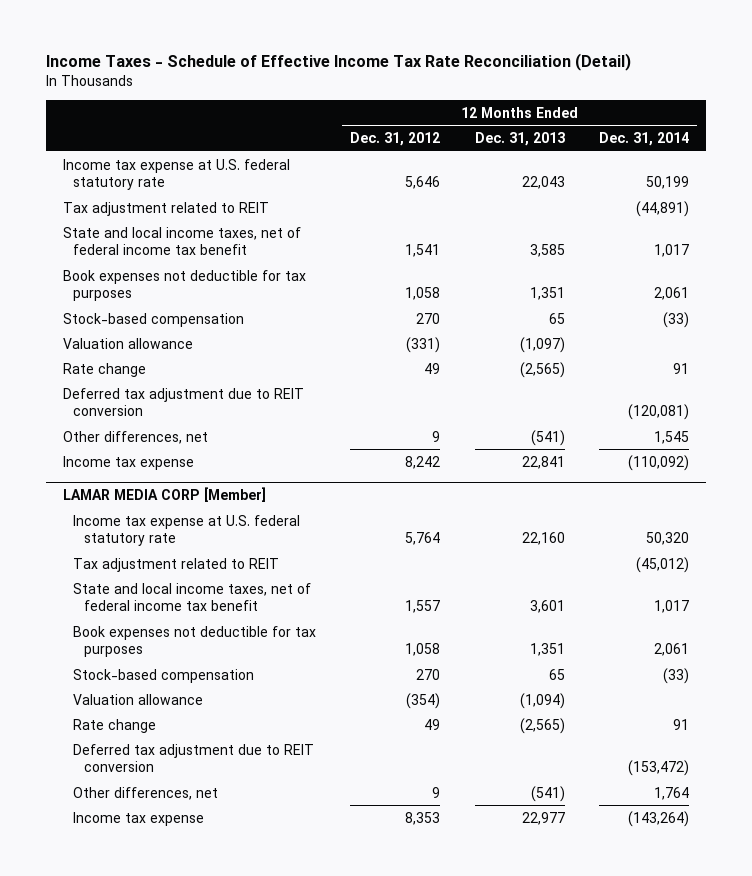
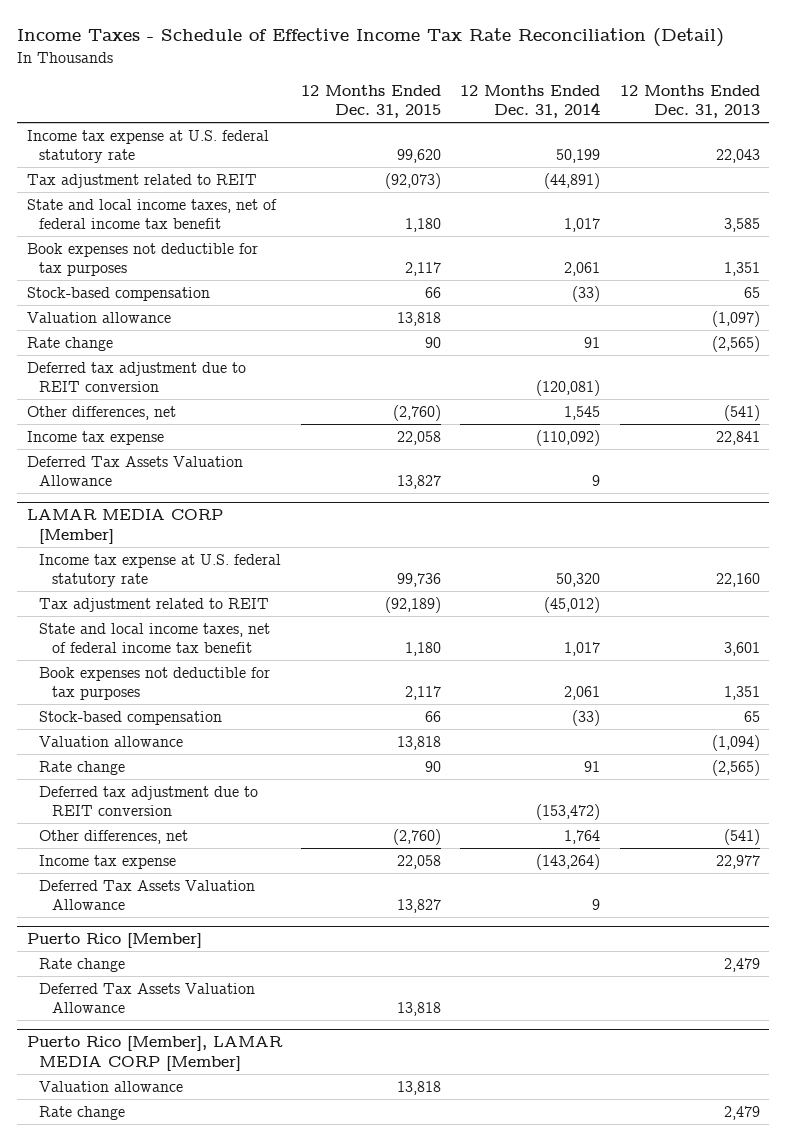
[350,131,441,146] Dec. 31, 2012 -> none
none -> [300,84,441,119] 12 Months Ended Dec. 31, 2015
none -> [26,455,243,486] Deferred Tax Assets Valuation Allowance
none -> [39,879,256,910] Deferred Tax Assets Valuation Allowance
none -> [26,933,202,949] Puerto Rico [Member]
none -> [39,957,126,972] Rate change
none -> [39,982,256,1013] Deferred Tax Assets Valuation Allowance
none -> [26,1036,283,1071] Puerto Rico [Member], LAMAR MEDIA CORP [Member]
none -> [39,1080,184,1092] Valuation allowance
none -> [39,1105,126,1120] Rate change

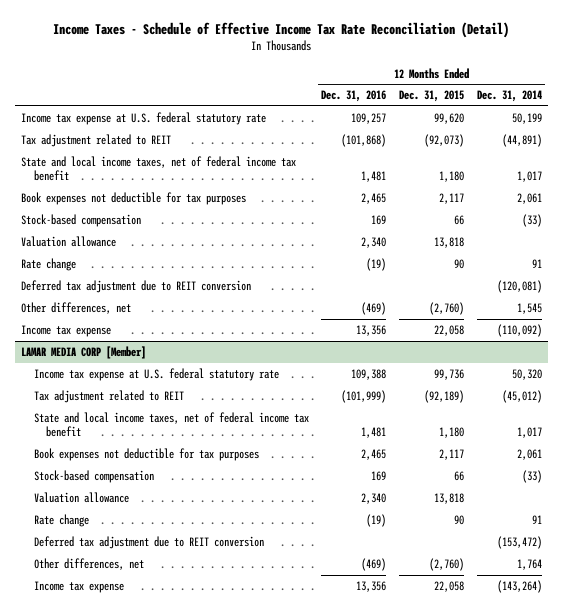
[619,84,760,119] 12 Months Ended Dec. 31, 2013 -> none
none -> [321,90,387,103] Dec. 31, 2016
[26,455,243,486] Deferred Tax Assets Valuation Allowance -> none
[39,879,256,910] Deferred Tax Assets Valuation Allowance -> none
[26,933,202,949] Puerto Rico [Member] -> none
[39,957,126,972] Rate change -> none
[39,982,256,1013] Deferred Tax Assets Valuation Allowance -> none
[26,1036,283,1071] Puerto Rico [Member], LAMAR MEDIA CORP [Member] -> none
[39,1080,184,1092] Valuation allowance -> none
[39,1105,126,1120] Rate change -> none

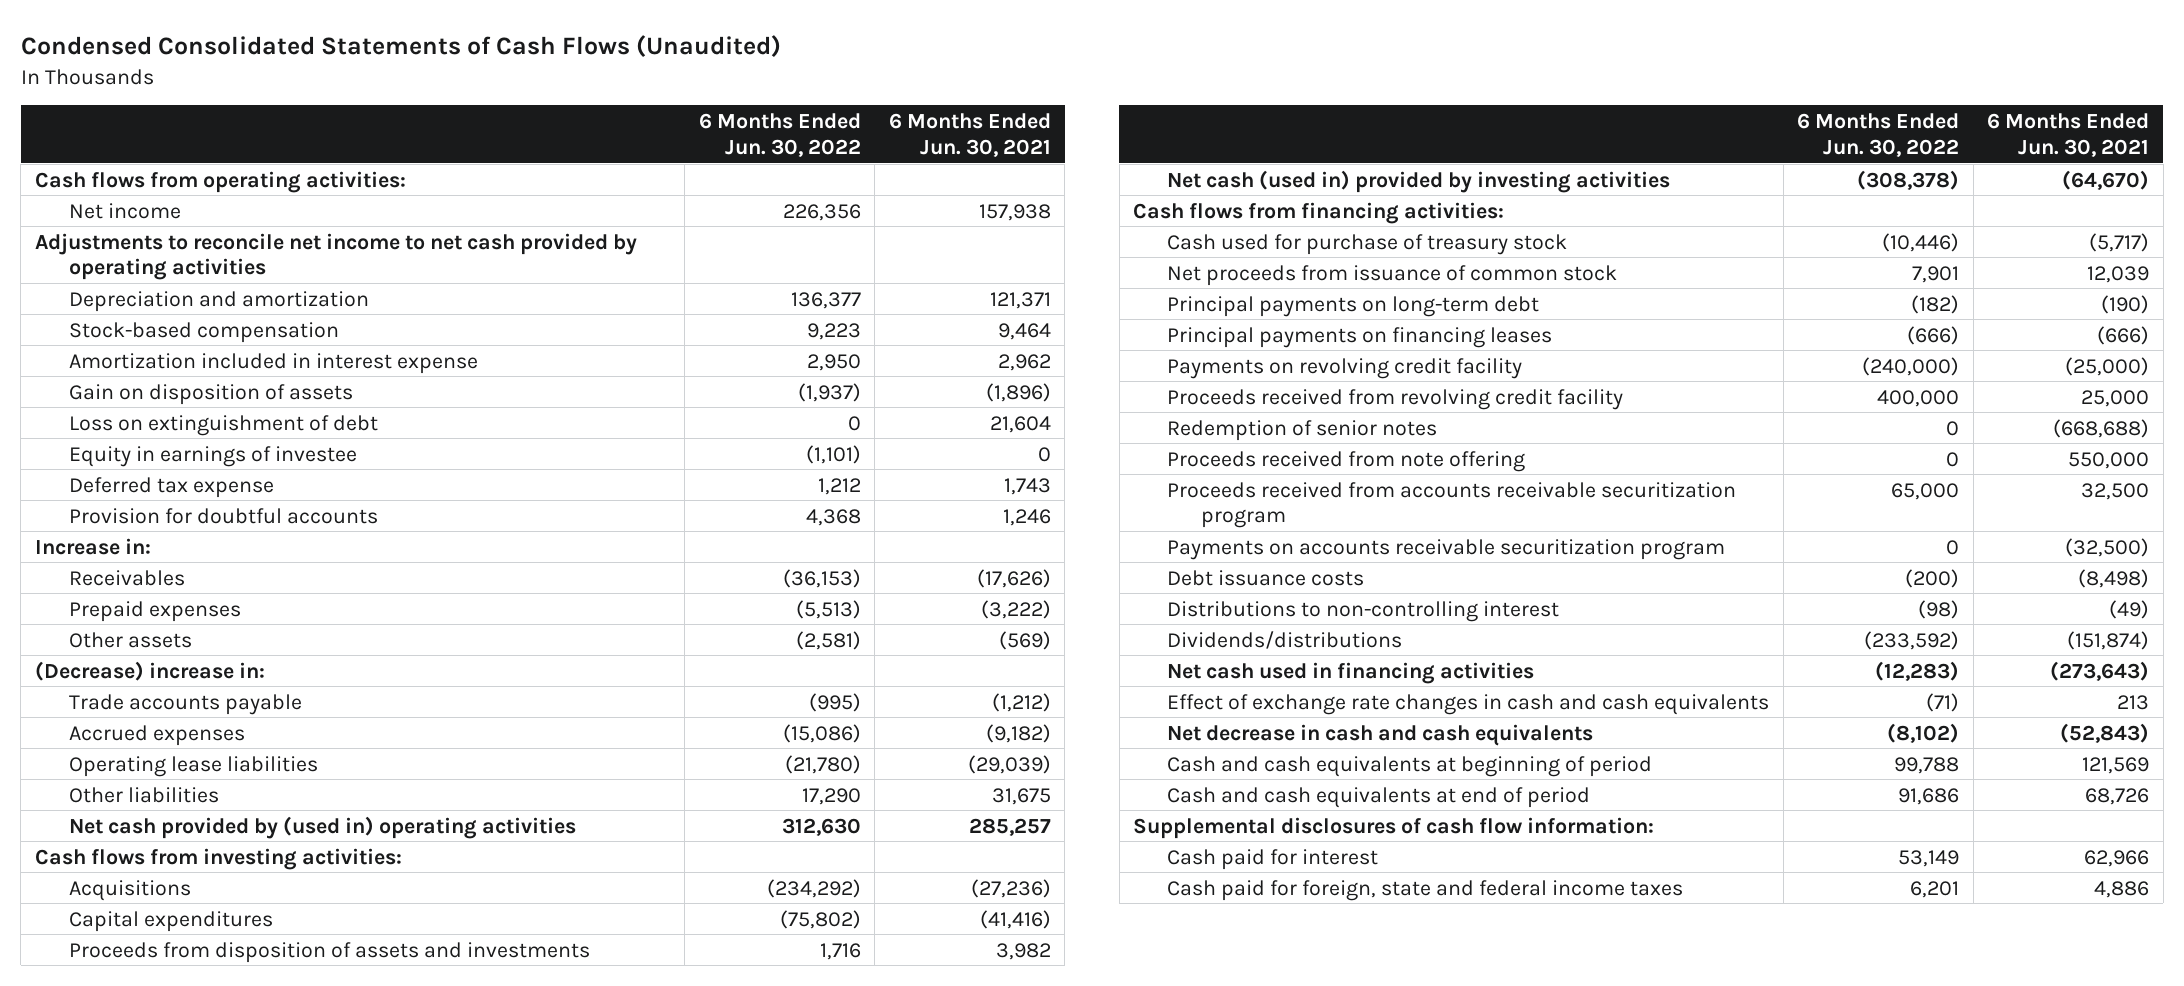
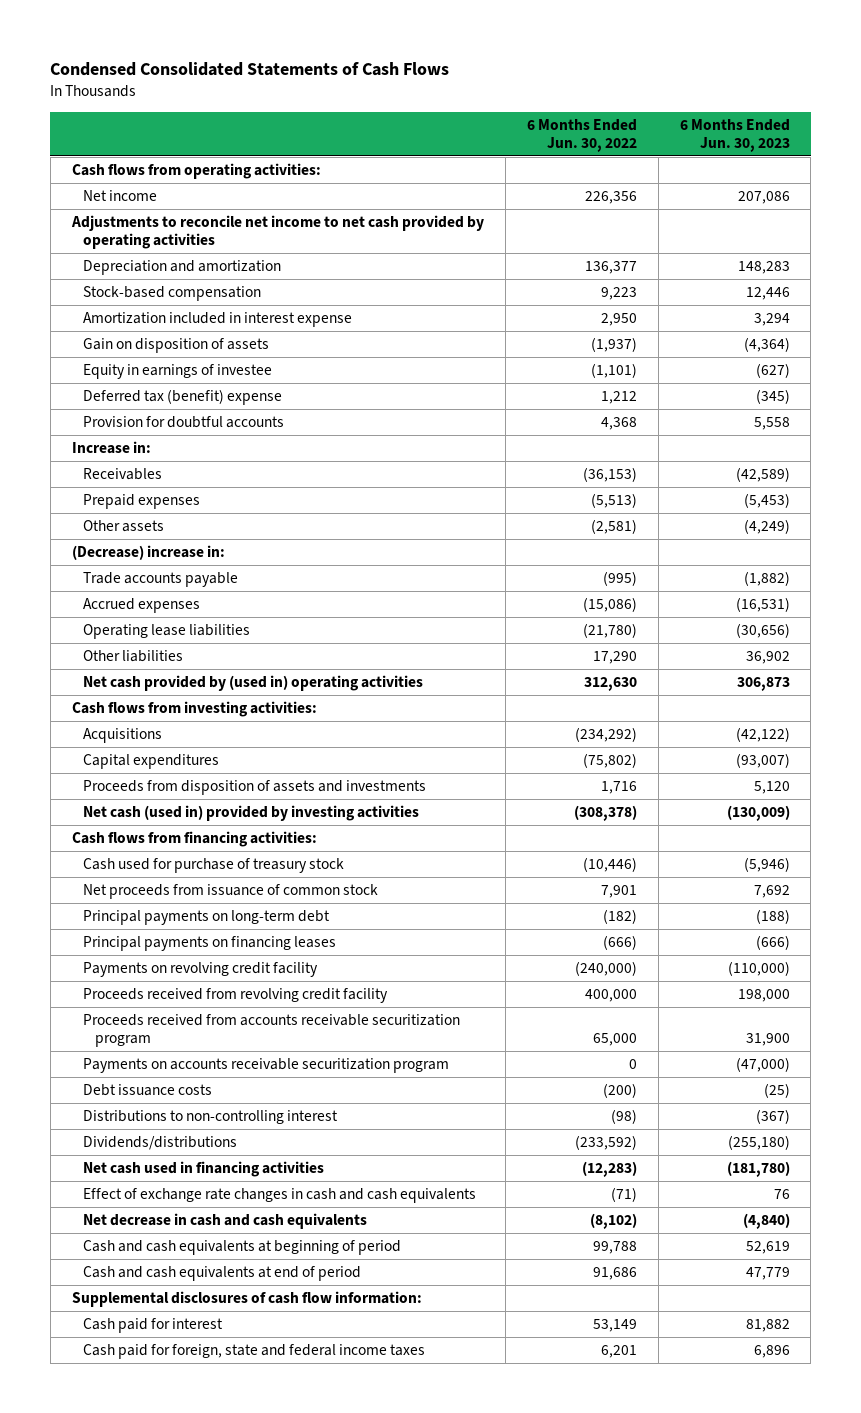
[20,35,781,58] Condensed Consolidated Statements of Cash Flows (Unaudited) -> [50,61,450,76] Condensed Consolidated Statements of Cash Flows
[888,112,1051,157] 6 Months Ended Jun. 30, 2021 -> none
none -> [679,118,790,153] 6 Months Ended Jun. 30, 2023
[68,414,378,436] Loss on extinguishment of debt -> none
[68,476,274,498] Deferred tax expense -> [83,388,283,405] Deferred tax (benefit) expense
[1167,419,1438,441] Redemption of senior notes -> none
[1167,450,1526,472] Proceeds received from note offering -> none

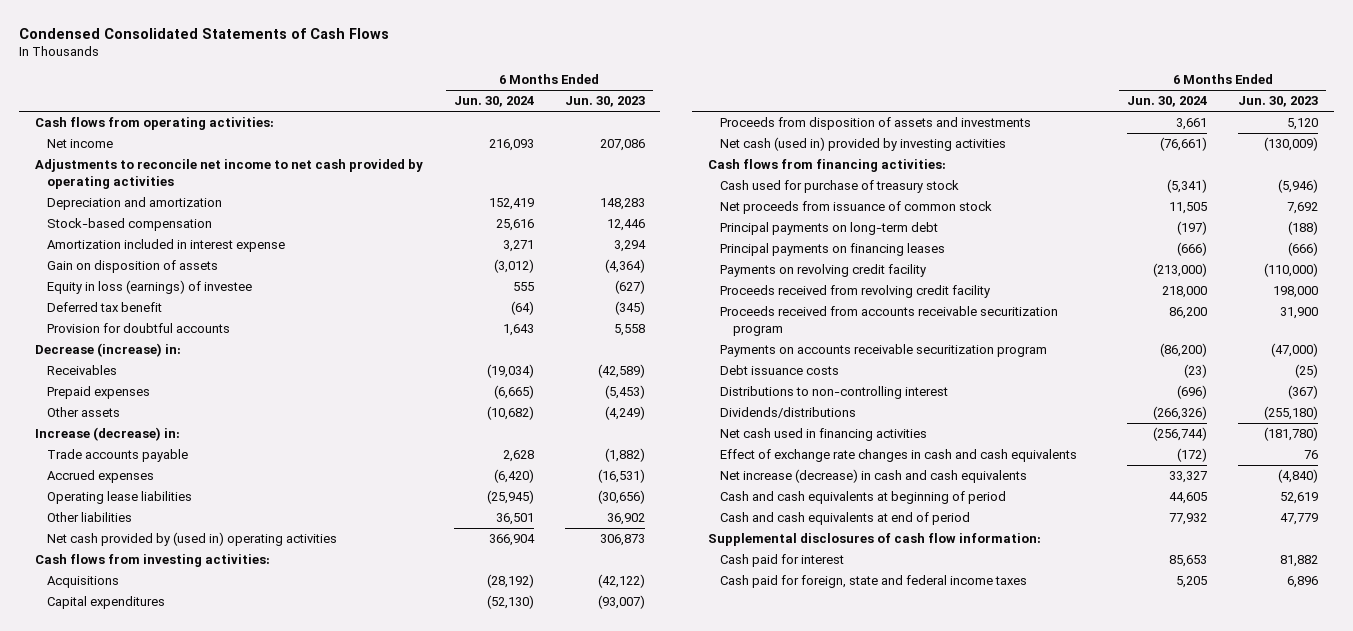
[526,118,637,153] 6 Months Ended Jun. 30, 2022 -> none
none -> [453,96,534,108] Jun. 30, 2024
[83,363,273,379] Equity in earnings of investee -> [47,280,253,295] Equity in loss (earnings) of investee
[83,388,283,405] Deferred tax (benefit) expense -> [47,302,163,313] Deferred tax benefit
[71,440,151,454] Increase in: -> [34,343,181,358] Decrease (increase) in:
[71,544,225,560] (Decrease) increase in: -> [34,427,180,442] Increase (decrease) in:
[83,1212,368,1229] Net decrease in cash and cash equivalents -> [720,469,1028,484] Net increase (decrease) in cash and cash equivalents

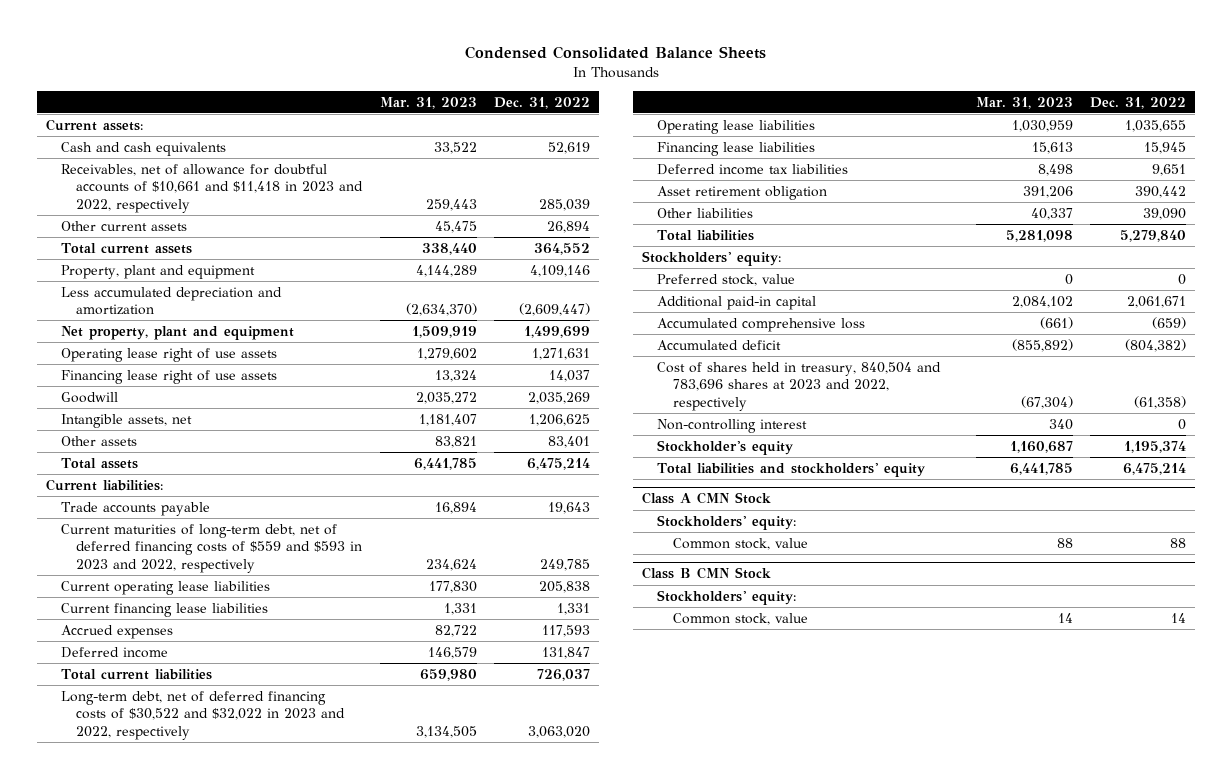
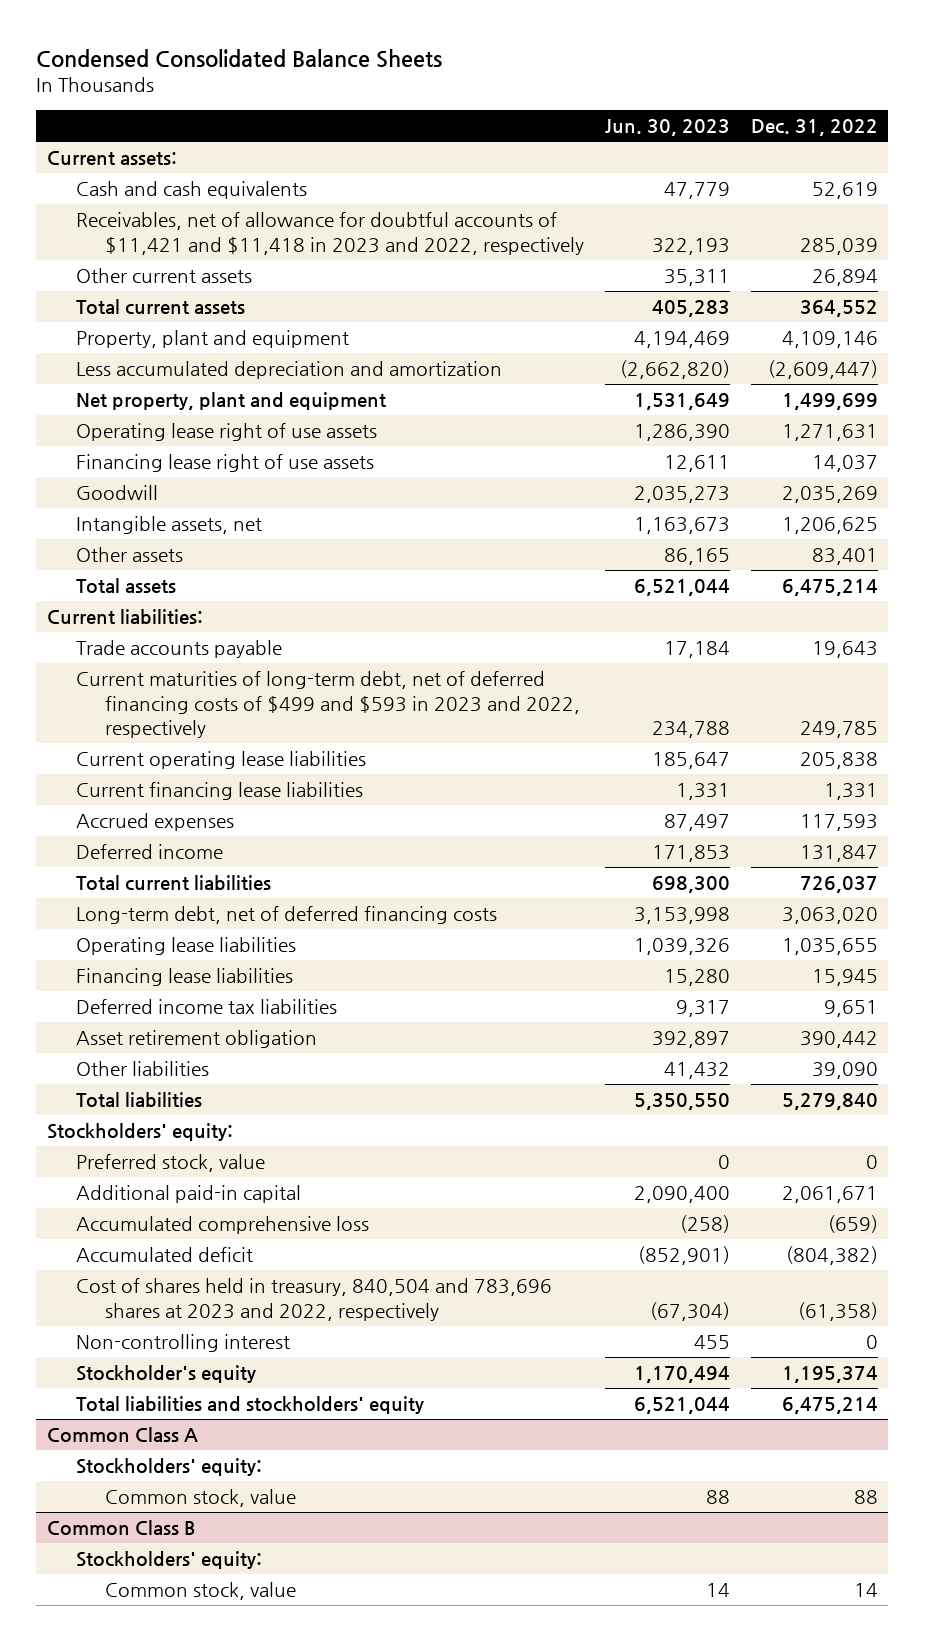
[379,96,477,109] Mar. 31, 2023 -> none
none -> [605,119,731,137] Jun. 30, 2023
[60,163,364,213] Receivables, net of allowance for doubtful accounts of $10,661 and $11,418 in 2023 and 2022, respectively -> [75,212,585,255] Receivables, net of allowance for doubtful accounts of $11,421 and $11,418 in 2023 and 2022, respectively
[60,523,363,573] Current maturities of long-term debt, net of deferred financing costs of $559 and $593 in 2023 and 2022, respectively -> [75,671,581,739] Current maturities of long-term debt, net of deferred financing costs of $499 and $593 in 2023 and 2022, respectively
[60,690,346,740] Long-term debt, net of deferred financing costs of $30,522 and $32,022 in 2023 and 2022, respectively -> [75,906,497,925] Long-term debt, net of deferred financing costs
[641,492,771,505] Class A CMN Stock -> [46,1427,198,1443] Common Class A
[641,567,771,580] Class B CMN Stock -> [46,1520,196,1536] Common Class B

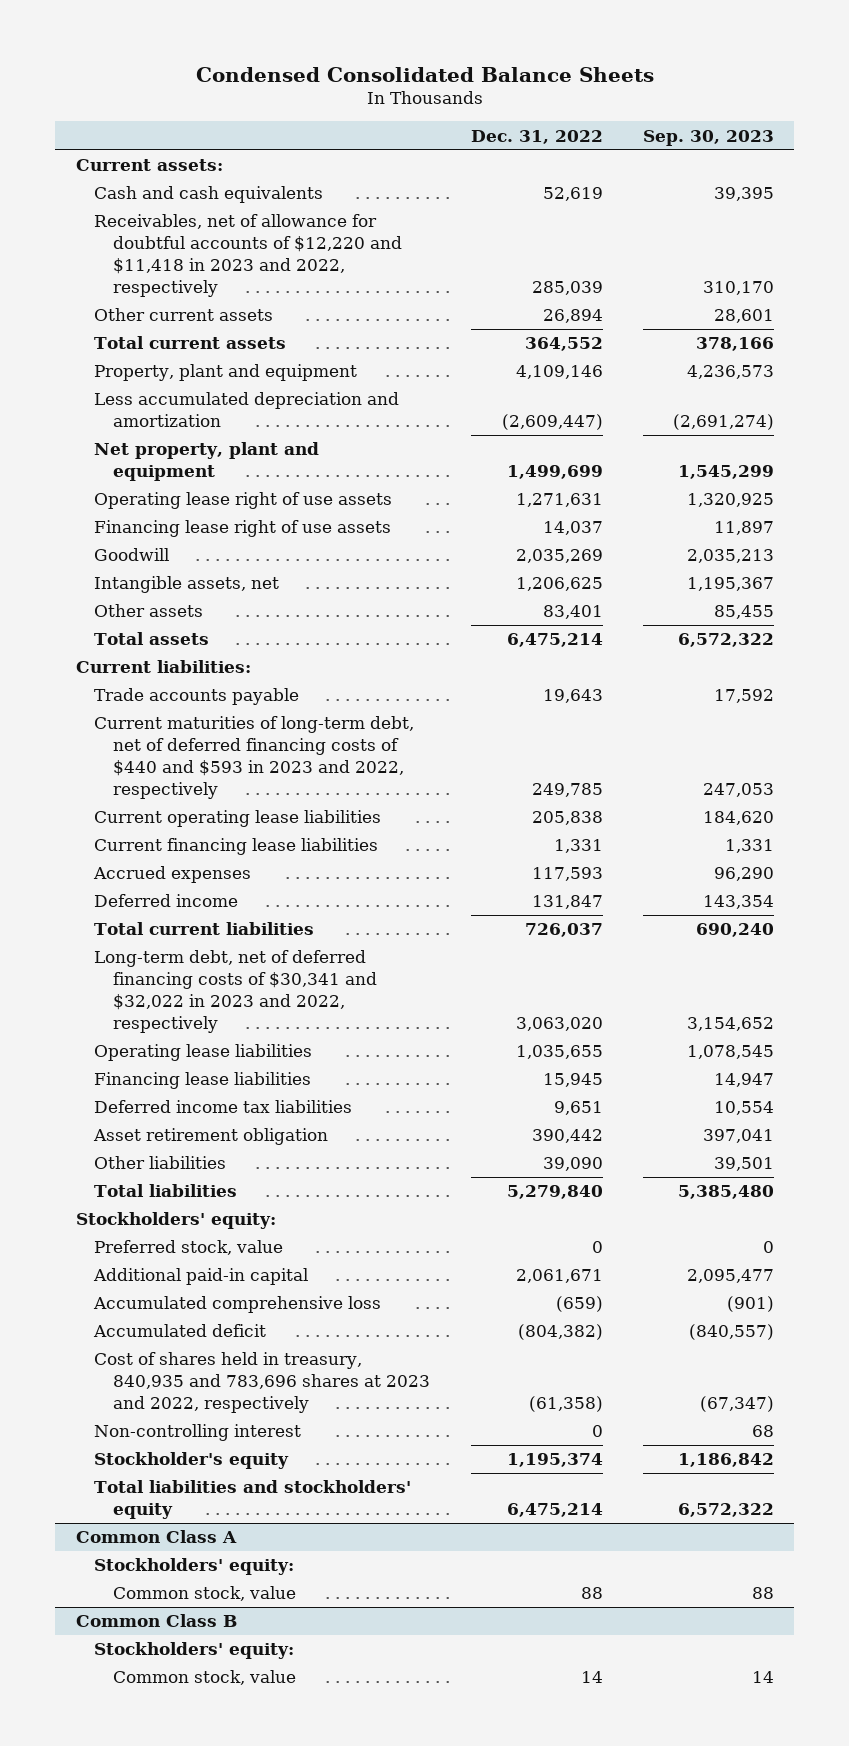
[605,119,731,137] Jun. 30, 2023 -> none
none -> [642,129,774,146] Sep. 30, 2023
[75,212,585,255] Receivables, net of allowance for doubtful accounts of $11,421 and $11,418 in 2023 and 2022, respectively -> [94,214,403,298] Receivables, net of allowance for doubtful accounts of $12,220 and $11,418 in 2023 and 2022, respectively
[75,671,581,739] Current maturities of long-term debt, net of deferred financing costs of $499 and $593 in 2023 and 2022, respectively -> [94,716,415,800] Current maturities of long-term debt, net of deferred financing costs of $440 and $593 in 2023 and 2022, respectively
[75,906,497,925] Long-term debt, net of deferred financing costs -> [94,950,378,1034] Long-term debt, net of deferred financing costs of $30,341 and $32,022 in 2023 and 2022, respectively
[75,1278,552,1321] Cost of shares held in treasury, 840,504 and 783,696 shares at 2023 and 2022, respectively -> [94,1352,431,1414] Cost of shares held in treasury, 840,935 and 783,696 shares at 2023 and 2022, respectively

